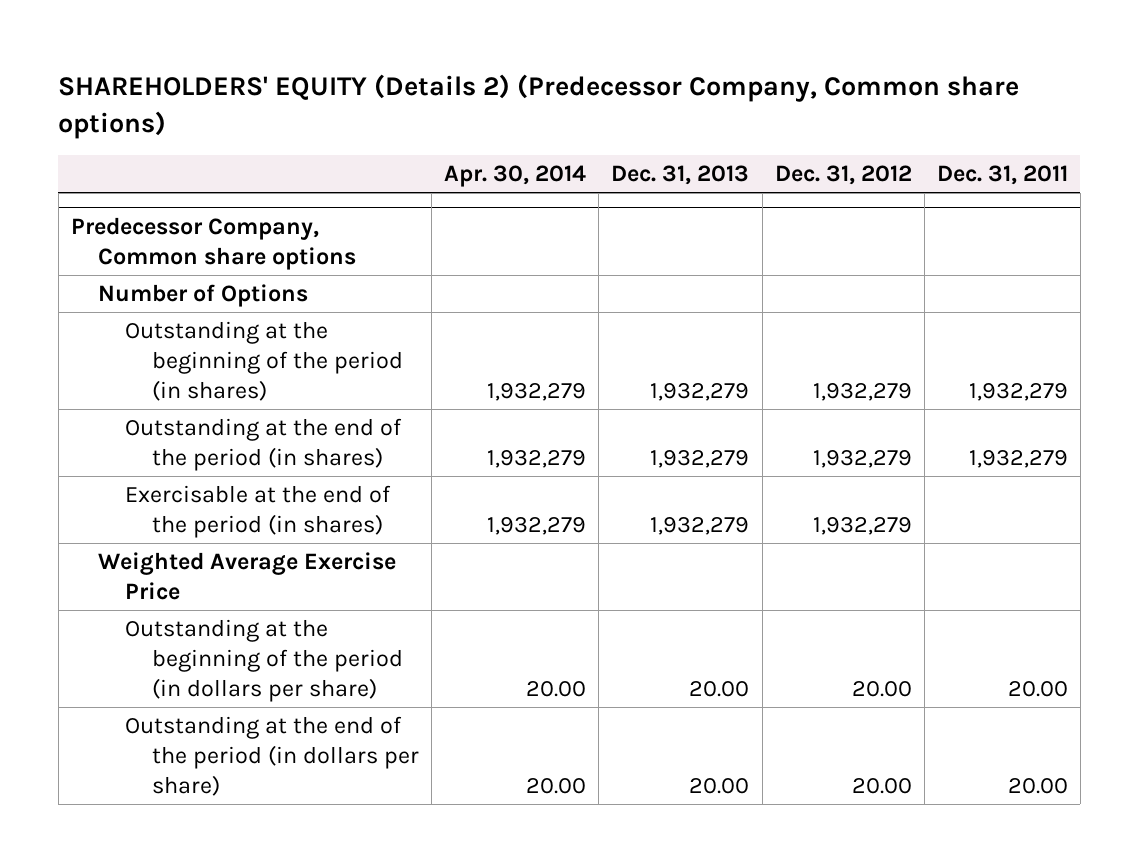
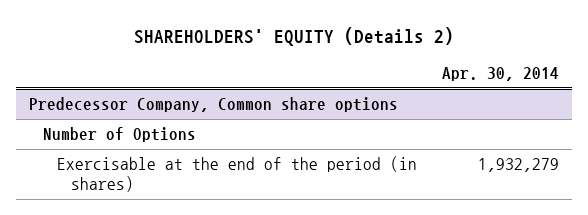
[58,73,1020,139] SHAREHOLDERS' EQUITY (Details 2) (Predecessor Company, Common share options) -> [134,26,455,46] SHAREHOLDERS' EQUITY (Details 2)
[611,165,750,186] Dec. 31, 2013 -> none
[774,165,912,186] Dec. 31, 2012 -> none
[936,165,1068,186] Dec. 31, 2011 -> none
[125,321,404,401] Outstanding at the beginning of the period (in shares) -> none
[125,418,403,471] Outstanding at the end of the period (in shares) -> none
[97,552,396,600] Weighted Average Exercise Price -> none
[125,619,404,702] Outstanding at the beginning of the period (in dollars per share) -> none
[125,716,420,796] Outstanding at the end of the period (in dollars per share) -> none

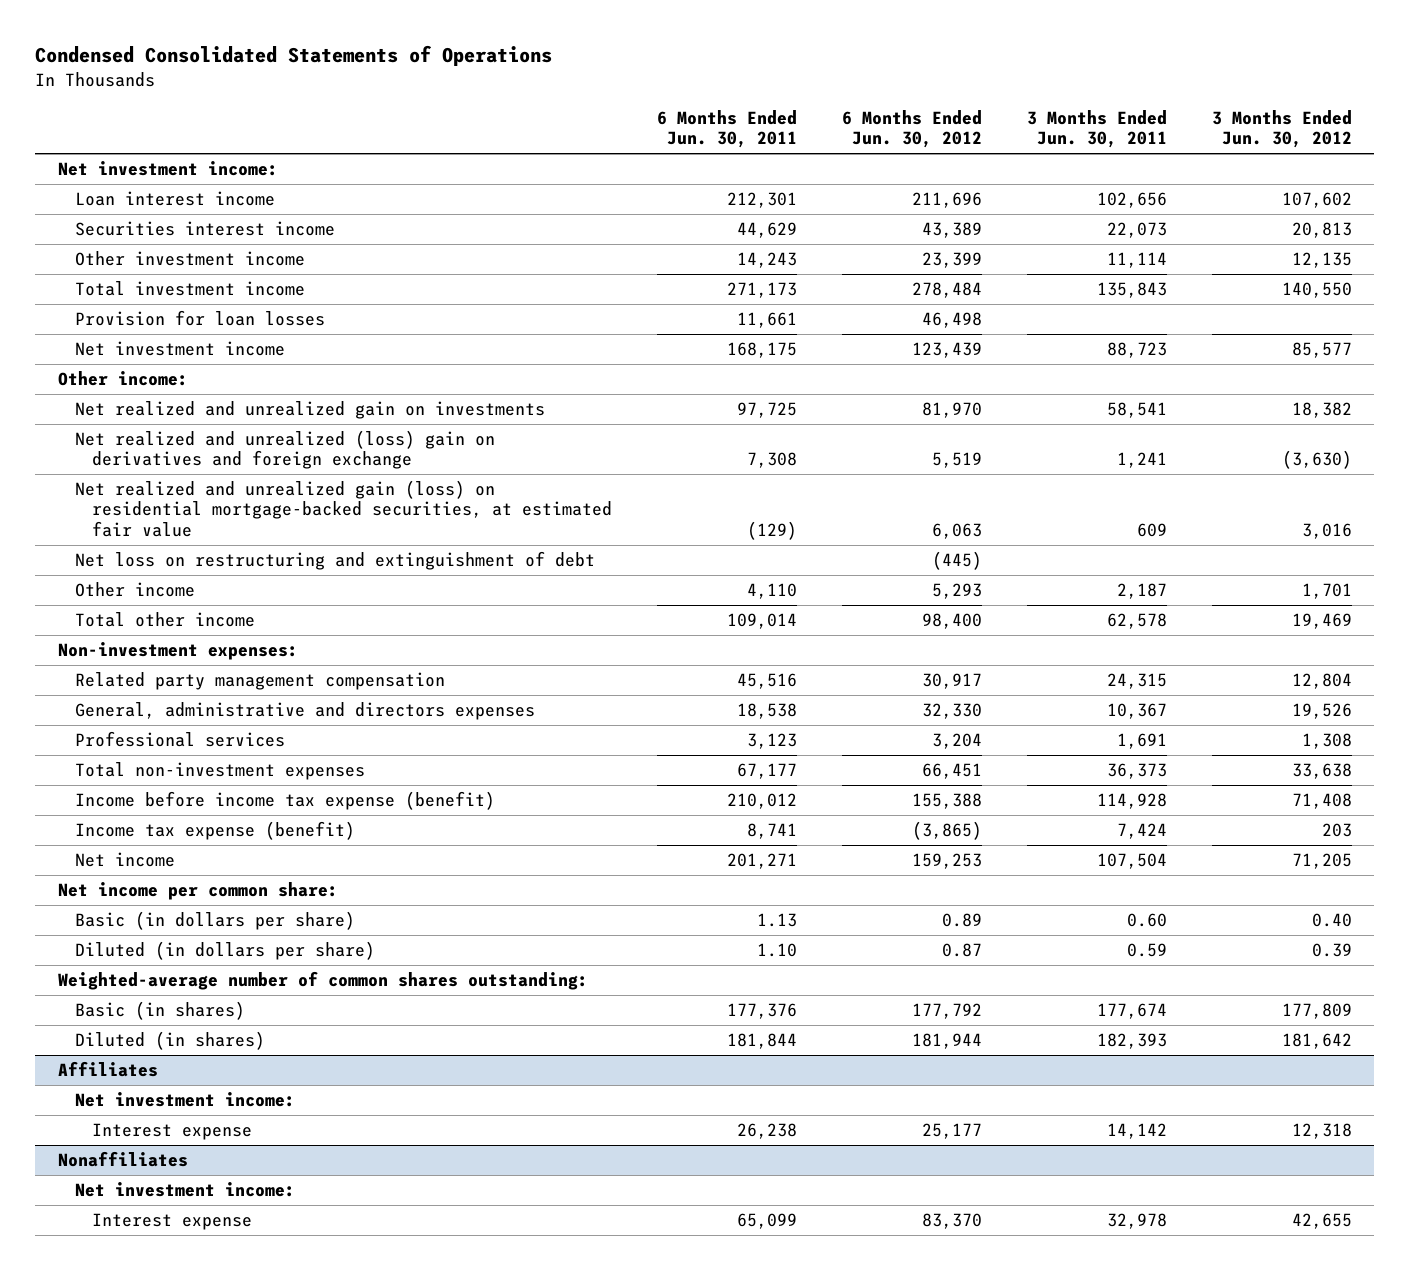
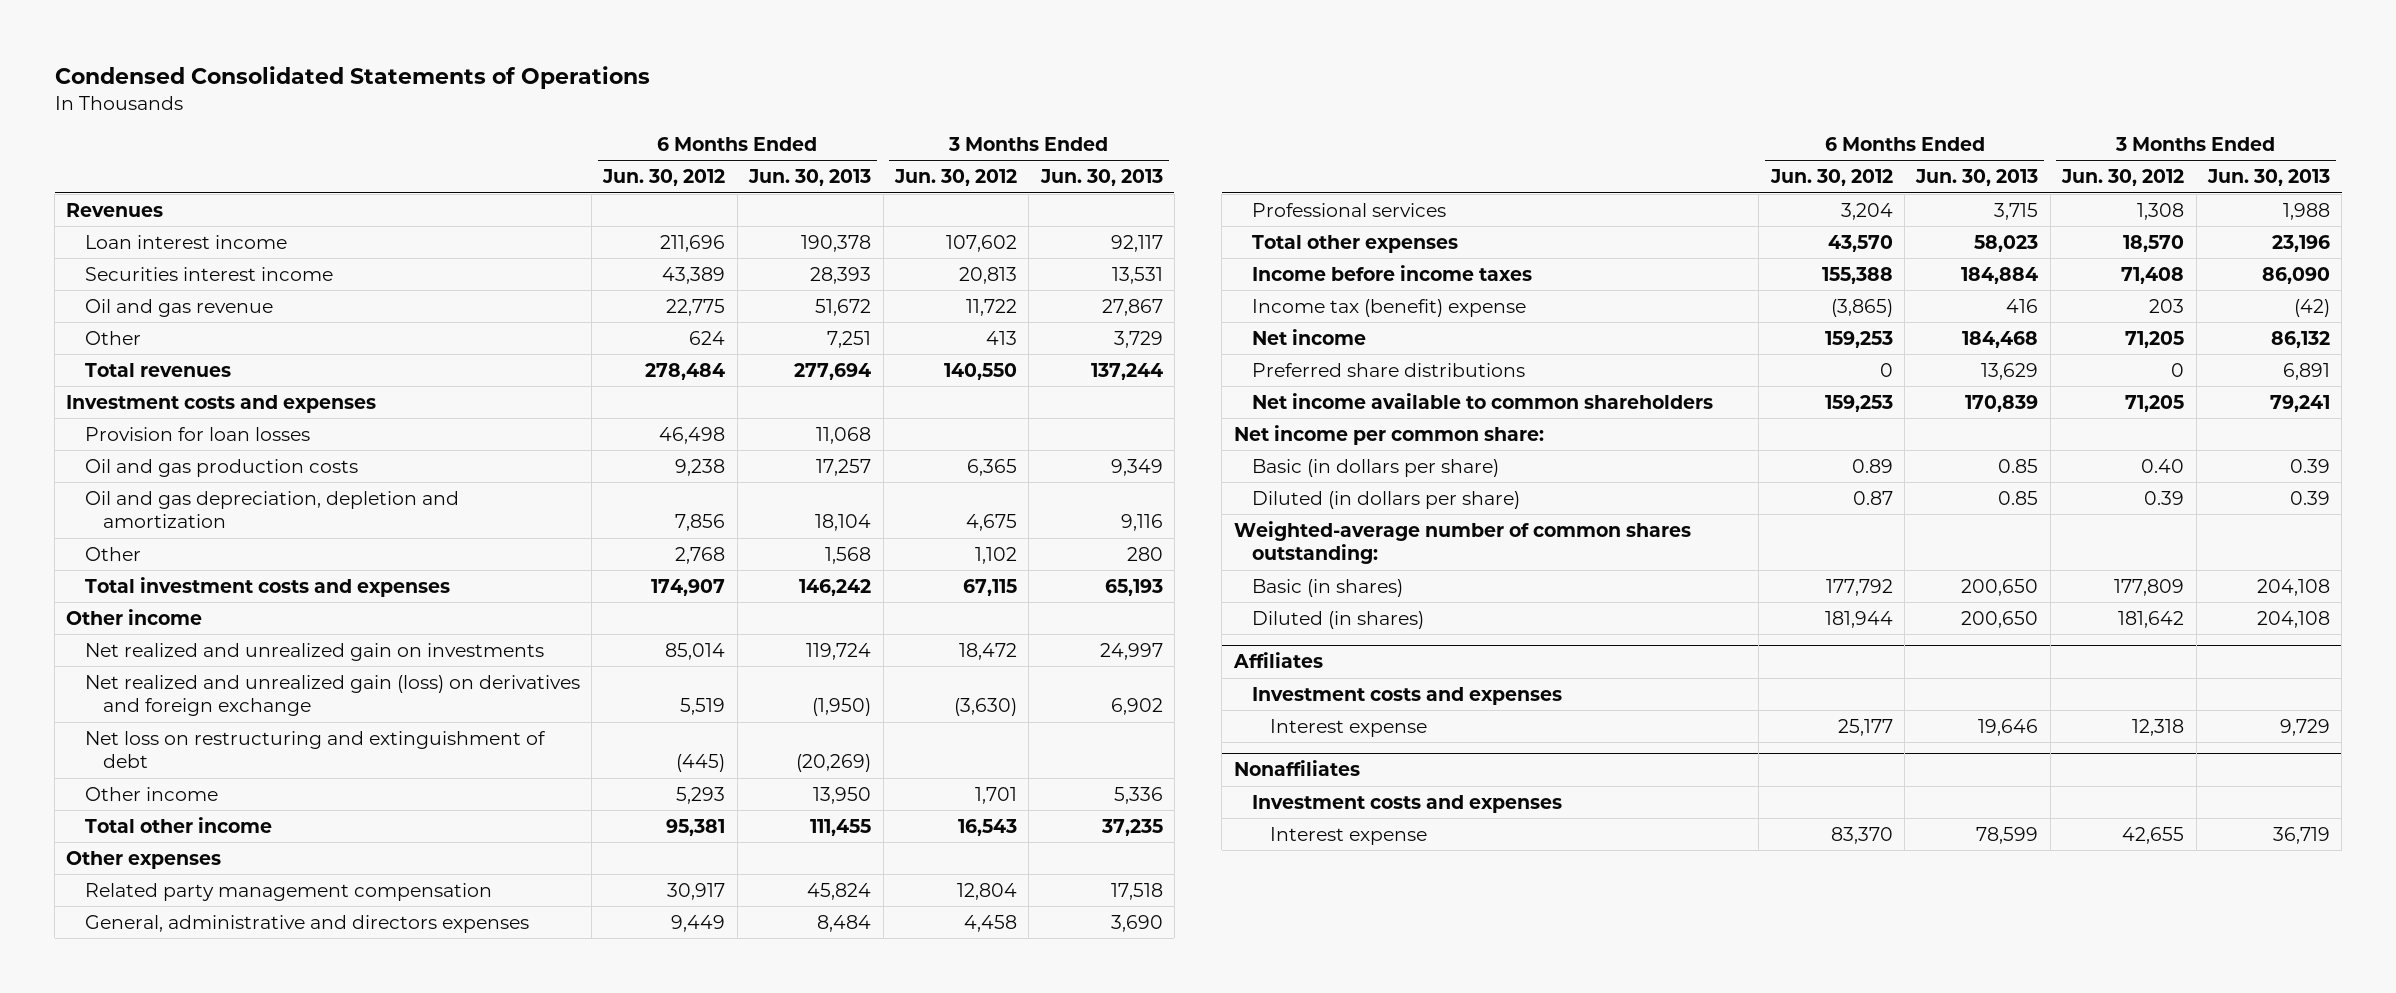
[656,110,797,149] 6 Months Ended Jun. 30, 2011 -> none
[1026,110,1167,149] 3 Months Ended Jun. 30, 2011 -> none
none -> [748,169,872,187] Jun. 30, 2013
none -> [1039,169,1163,187] Jun. 30, 2013
[57,160,278,176] Net investment income: -> none
none -> [66,202,164,217] Revenues
none -> [84,298,273,317] Oil and gas revenue
[74,250,305,266] Other investment income -> [84,330,141,345] Other
[921,251,982,268] 23,399 -> [689,330,726,345] 624
[1291,251,1352,268] 12,135 -> [985,330,1017,345] 413
[74,280,305,296] Total investment income -> [84,362,231,377] Total revenues
none -> [66,394,377,413] Investment costs and expenses
[74,340,285,356] Net investment income -> none
[74,479,612,537] Net realized and unrealized gain (loss) on residential mortgage-backed securities, at estimated fair value -> none
none -> [84,458,358,477] Oil and gas production costs
none -> [84,490,459,529] Oil and gas depreciation, depletion and amortization
none -> [84,546,141,561] Other
none -> [84,576,450,597] Total investment costs and expenses
[57,370,188,386] Other income: -> [66,608,203,625] Other income
[921,401,982,418] 81,970 -> [665,642,726,660] 85,014
[1291,401,1352,418] 18,382 -> [958,642,1017,660] 18,472
[74,429,495,470] Net realized and unrealized (loss) gain on derivatives and foreign exchange -> [84,674,580,717] Net realized and unrealized gain (loss) on derivatives and foreign exchange
[921,612,982,629] 98,400 -> [666,818,726,836] 95,381
[1291,612,1352,629] 19,469 -> [957,818,1017,836] 16,543
[57,641,298,660] Non-investment expenses: -> [66,850,222,869] Other expenses
[921,702,982,719] 32,330 -> [671,914,726,932] 9,449
[1291,702,1352,719] 19,526 -> [963,914,1017,932] 4,458
[74,761,365,780] Total non-investment expenses -> [1252,234,1459,253] Total other expenses
[921,762,982,779] 66,451 -> [1827,234,1893,252] 43,570
[1291,762,1352,779] 33,638 -> [2123,234,2185,252] 18,570
[74,790,495,810] Income before income tax expense (benefit) -> [1252,264,1533,281] Income before income taxes
[74,820,355,840] Income tax expense (benefit) -> [1252,298,1527,317] Income tax (benefit) expense
none -> [1252,362,1526,377] Preferred share distributions
none -> [1252,392,1714,409] Net income available to common shareholders
[74,1091,295,1107] Net investment income: -> none
none -> [1252,686,1563,705] Investment costs and expenses
[74,1181,295,1197] Net investment income: -> none
none -> [1252,794,1563,813] Investment costs and expenses

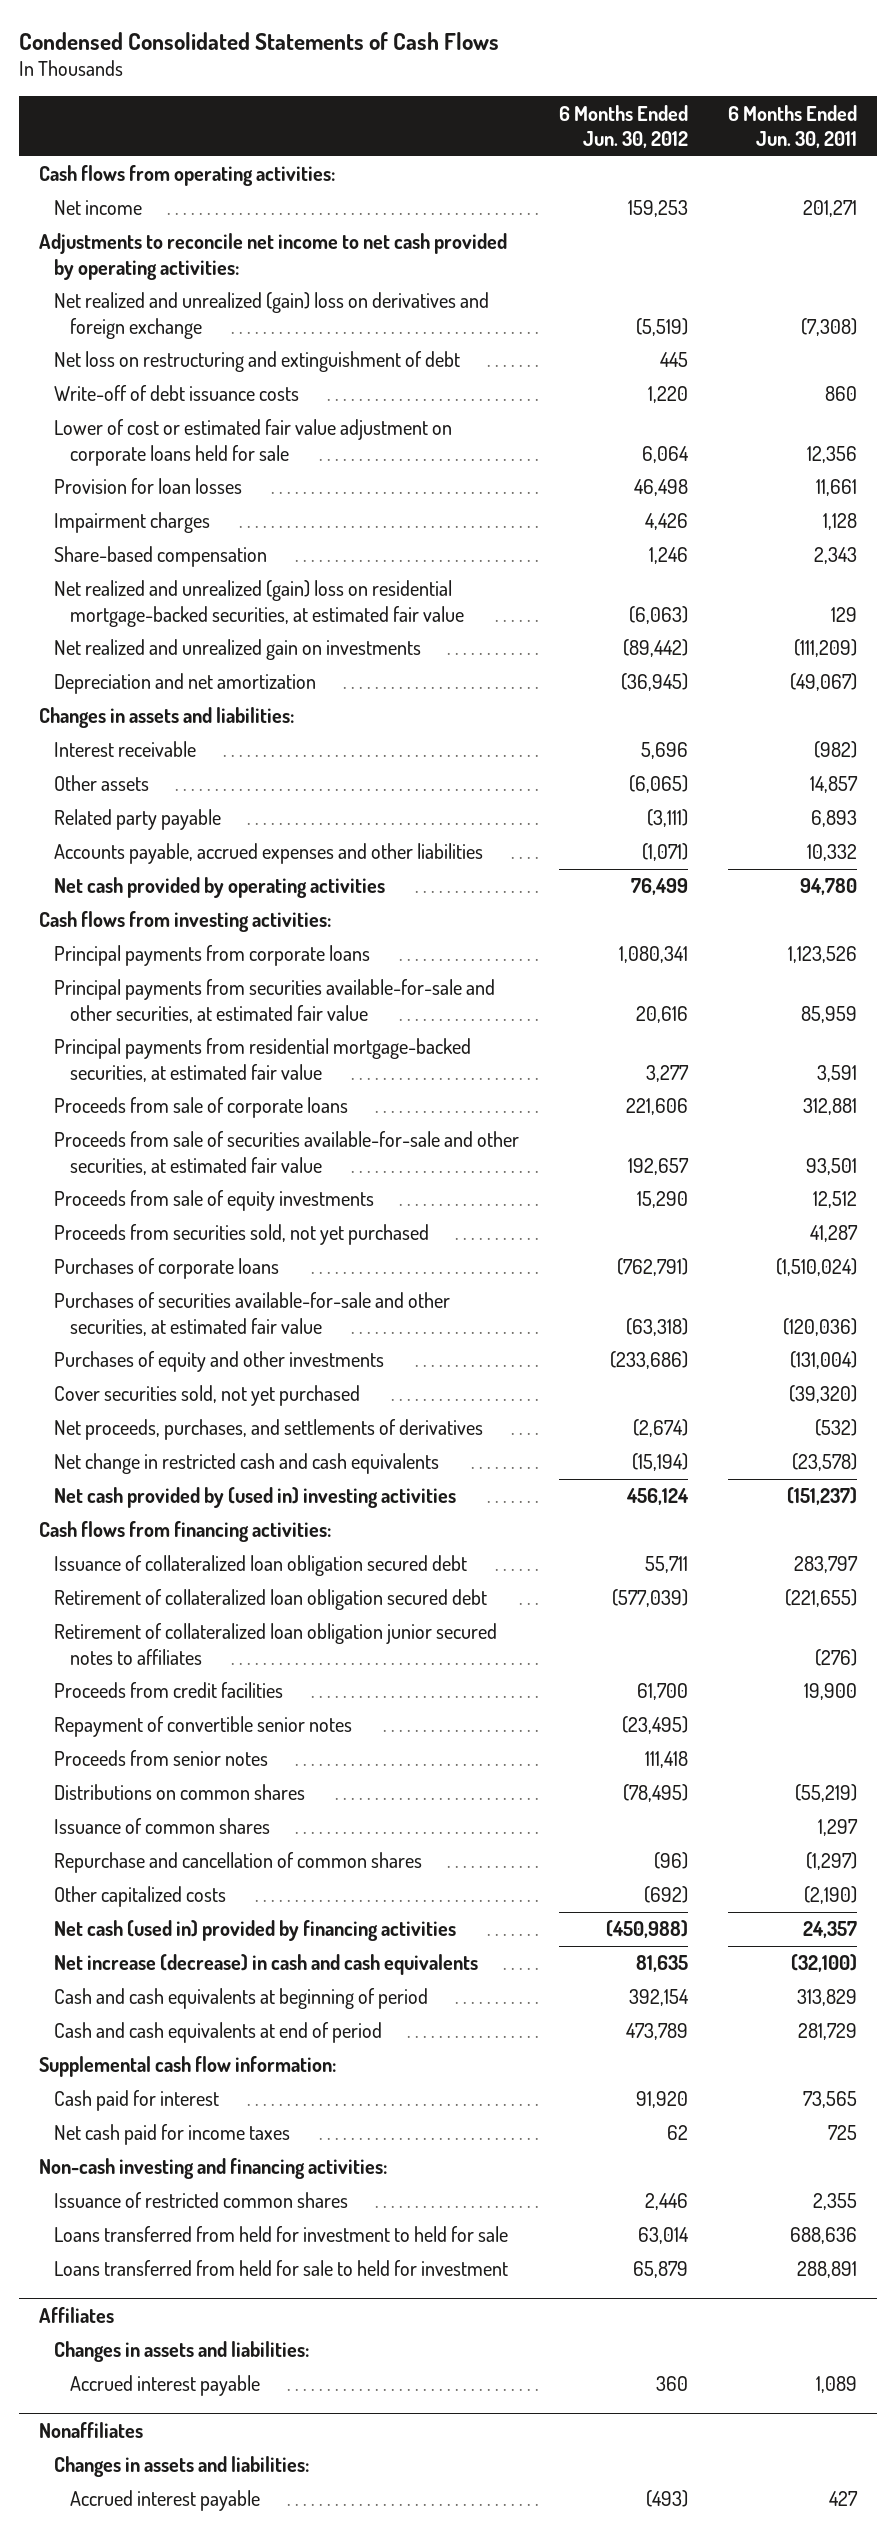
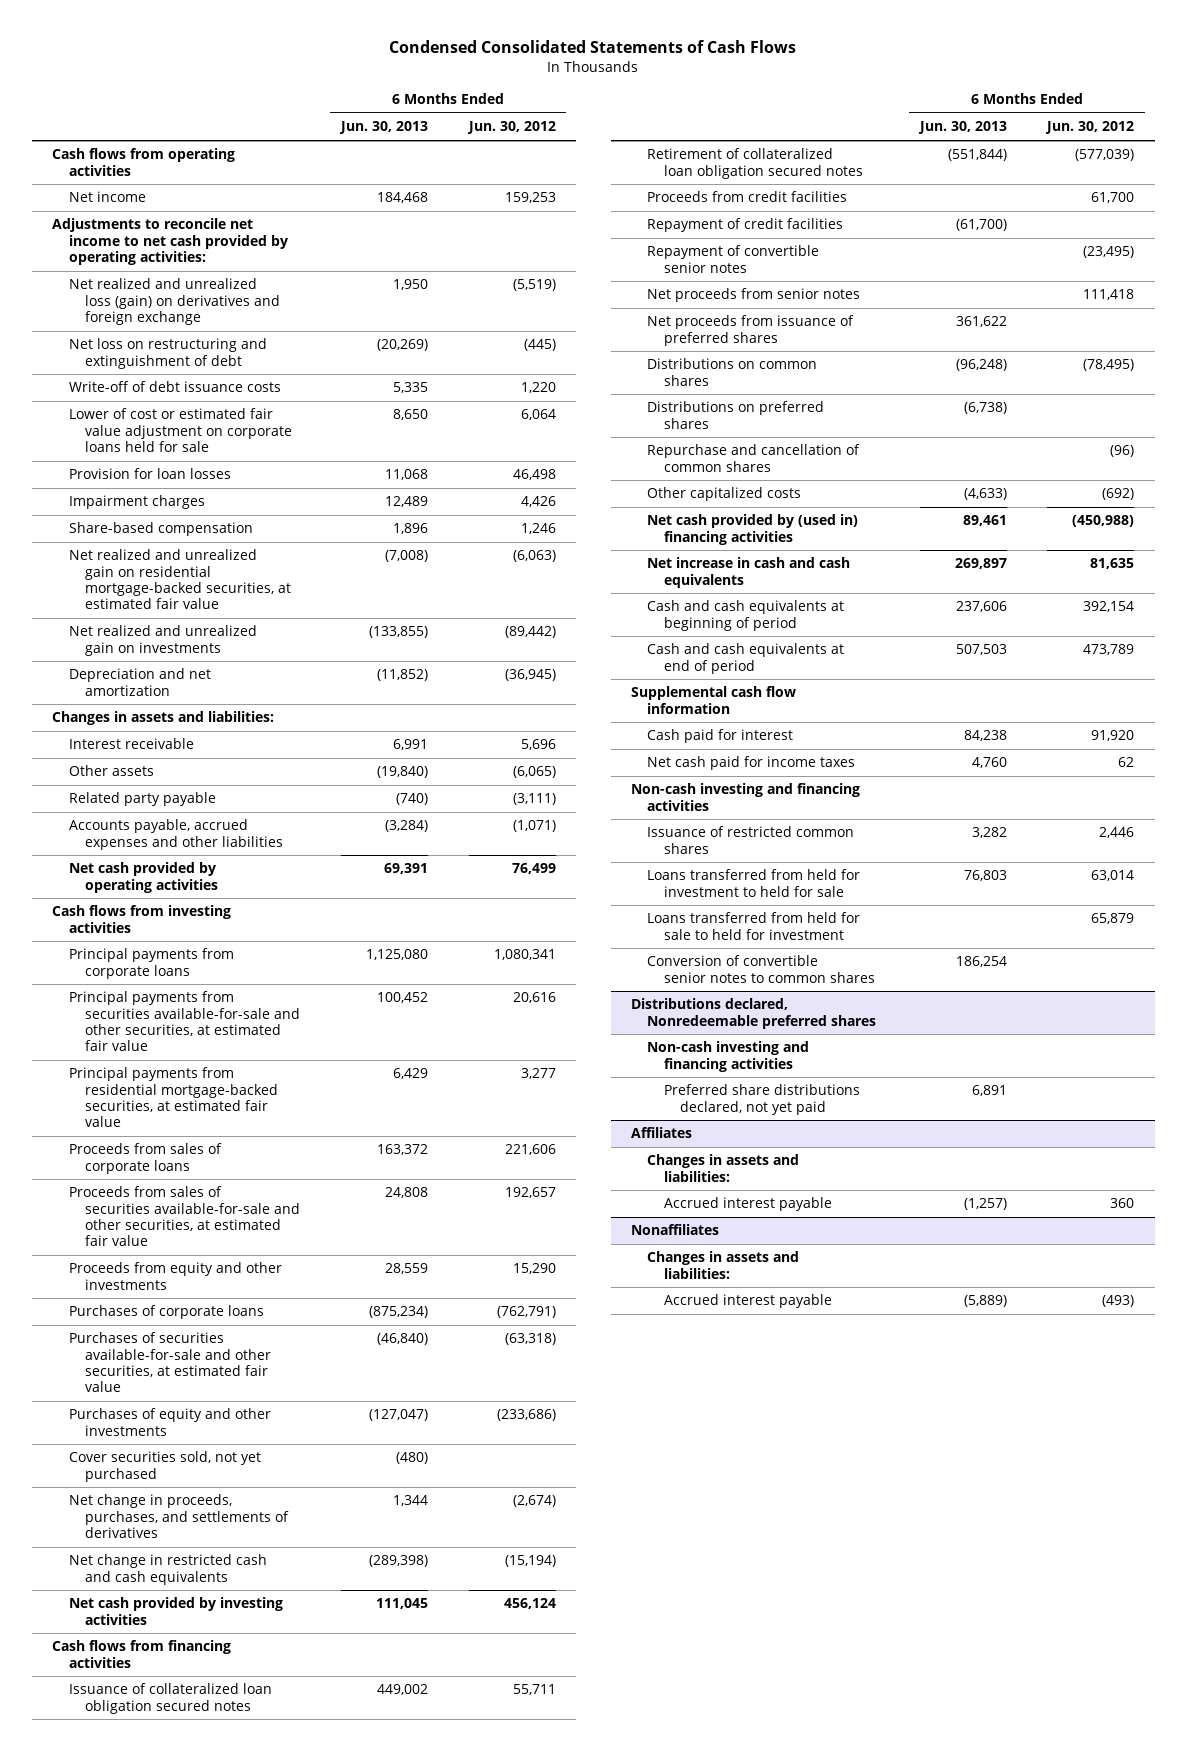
[728,104,858,148] 6 Months Ended Jun. 30, 2011 -> none
none -> [338,121,428,135] Jun. 30, 2013
[38,165,335,187] Cash flows from operating activities: -> [52,148,236,176] Cash flows from operating activities
[54,292,490,339] Net realized and unrealized (gain) loss on derivatives and foreign exchange -> [68,278,280,325] Net realized and unrealized loss (gain) on derivatives and foreign exchange
[660,352,689,368] 445 -> [523,339,556,352] (445)
[54,580,464,627] Net realized and unrealized (gain) loss on residential mortgage-backed securities, at estimated fair value -> [68,549,291,610] Net realized and unrealized gain on residential mortgage-backed securities, at estimated fair value
[38,911,331,933] Cash flows from investing activities: -> [52,905,232,933] Cash flows from investing activities
[54,1224,430,1246] Proceeds from securities sold, not yet purchased -> none
[54,1097,349,1119] Proceeds from sale of corporate loans -> [68,1143,222,1174] Proceeds from sales of corporate loans
[54,1131,520,1175] Proceeds from sale of securities available-for-sale and other securities, at estimated fair value -> [68,1186,300,1247] Proceeds from sales of securities available-for-sale and other securities, at estimated fair value
[54,1190,375,1212] Proceeds from sale of equity investments -> [68,1262,282,1290] Proceeds from equity and other investments
[54,1419,484,1441] Net proceeds, purchases, and settlements of derivatives -> [68,1494,289,1538] Net change in proceeds, purchases, and settlements of derivatives
[54,1623,498,1665] Retirement of collateralized loan obligation junior secured notes to affiliates -> none
[54,1487,457,1509] Net cash provided by (used in) investing activities -> [68,1597,283,1625] Net cash provided by investing activities
[38,1521,331,1543] Cash flows from financing activities: -> [52,1640,232,1668] Cash flows from financing activities
[54,1555,468,1577] Issuance of collateralized loan obligation secured debt -> [68,1683,272,1714] Issuance of collateralized loan obligation secured notes
[54,1589,488,1611] Retirement of collateralized loan obligation secured debt -> [647,148,863,179] Retirement of collateralized loan obligation secured notes
none -> [647,218,844,233] Repayment of credit facilities
[54,1750,269,1767] Proceeds from senior notes -> [647,288,861,303] Net proceeds from senior notes
none -> [647,315,855,346] Net proceeds from issuance of preferred shares
[54,1818,271,1835] Issuance of common shares -> none
none -> [647,401,825,429] Distributions on preferred shares
[54,1920,457,1942] Net cash (used in) provided by financing activities -> [647,514,859,545] Net cash provided by (used in) financing activities
[54,1954,479,1976] Net increase (decrease) in cash and cash equivalents -> [647,557,851,588] Net increase in cash and cash equivalents
[38,2056,336,2078] Supplemental cash flow information: -> [631,686,797,714] Supplemental cash flow information
[38,2158,387,2180] Non-cash investing and financing activities: -> [631,783,861,811] Non-cash investing and financing activities
none -> [647,955,875,983] Conversion of convertible senior notes to common shares
none -> [631,998,877,1029] Distributions declared, Nonredeemable preferred shares
none -> [647,1041,810,1072] Non-cash investing and financing activities
none -> [663,1084,860,1115] Preferred share distributions declared, not yet paid

